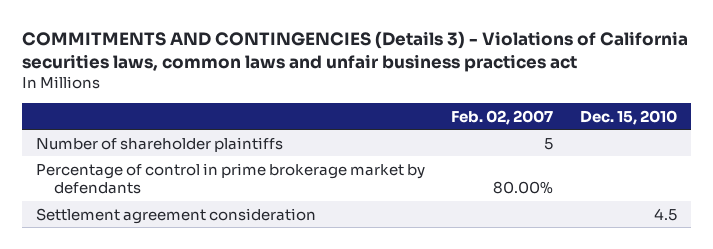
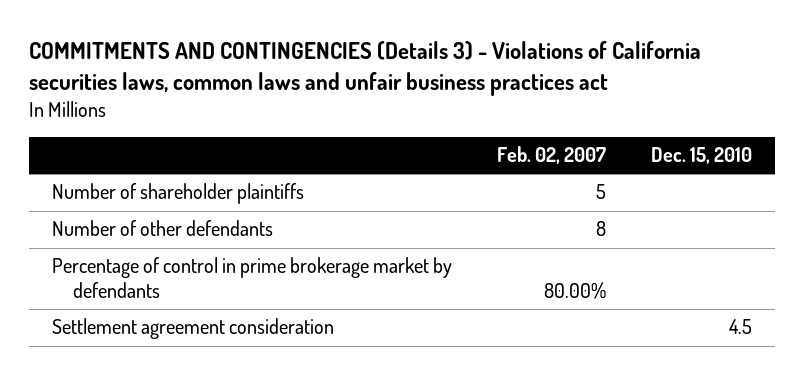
none -> [51,220,273,237] Number of other defendants

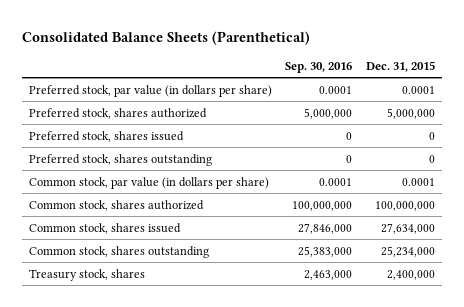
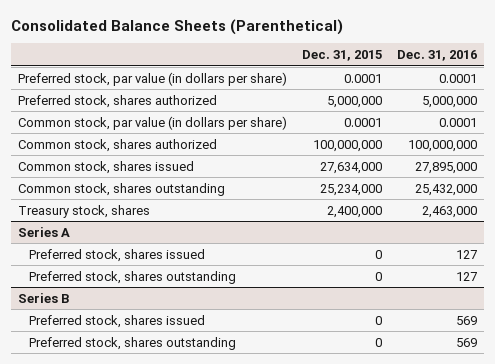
[285,61,353,73] Sep. 30, 2016 -> none
none -> [396,50,477,62] Dec. 31, 2016
[28,130,184,142] Preferred stock, shares issued -> none
[28,153,212,166] Preferred stock, shares outstanding -> none
none -> [18,226,71,237] Series A
none -> [29,248,206,262] Preferred stock, shares issued
none -> [29,270,237,284] Preferred stock, shares outstanding
none -> [18,292,71,303] Series B
none -> [29,314,206,328] Preferred stock, shares issued
none -> [29,336,237,350] Preferred stock, shares outstanding

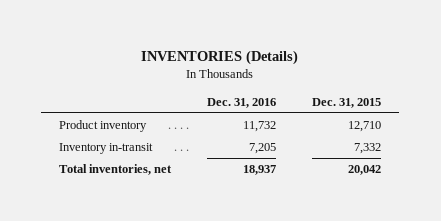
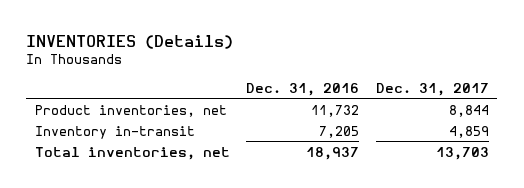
[312,97,382,108] Dec. 31, 2015 -> none
none -> [376,82,490,96] Dec. 31, 2017
[59,120,148,133] Product inventory -> [34,104,227,117] Product inventories, net

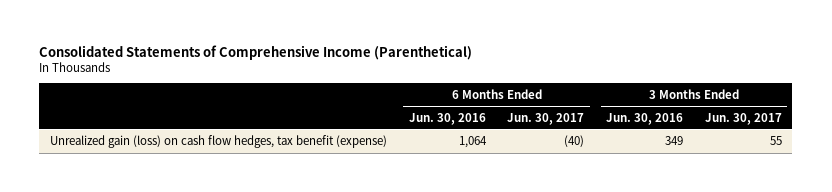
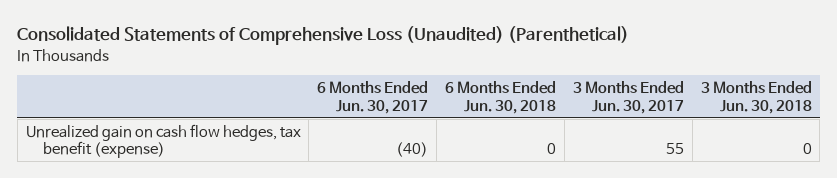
[39,44,473,60] Consolidated Statements of Comprehensive Income (Parenthetical) -> [17,26,630,46] Consolidated Statements of Comprehensive Loss (Unaudited) (Parenthetical)
[408,112,486,125] Jun. 30, 2016 -> none
[606,112,684,125] Jun. 30, 2016 -> none
none -> [445,81,557,114] 6 Months Ended Jun. 30, 2018
none -> [700,81,812,114] 3 Months Ended Jun. 30, 2018
[50,135,388,149] Unrealized gain (loss) on cash flow hedges, tax benefit (expense) -> [25,123,301,159] Unrealized gain on cash flow hedges, tax benefit (expense)

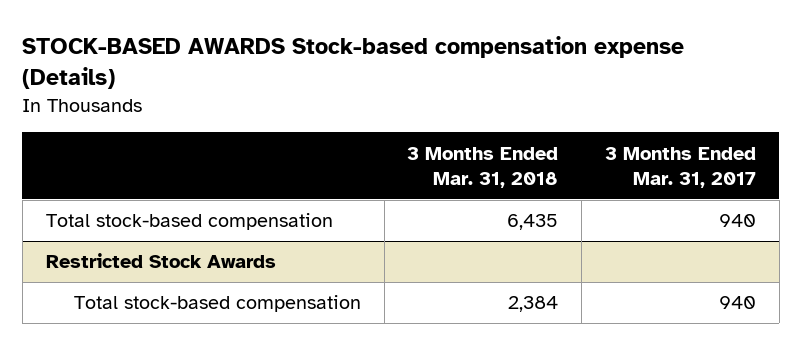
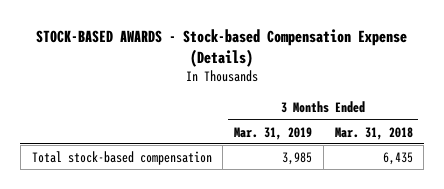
[22,35,685,89] STOCK-BASED AWARDS Stock-based compensation expense (Details) -> [36,28,408,67] STOCK-BASED AWARDS - Stock-based Compensation Expense (Details)
[604,146,756,189] 3 Months Ended Mar. 31, 2017 -> none
none -> [234,126,313,140] Mar. 31, 2019
[45,253,276,269] Restricted Stock Awards -> none
[74,295,362,313] Total stock-based compensation -> none

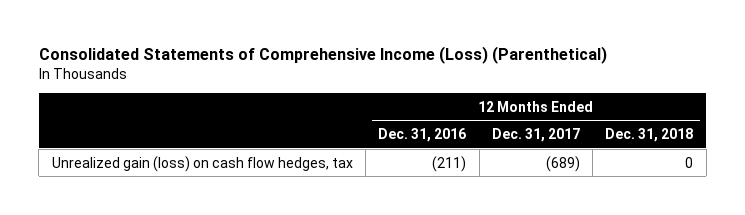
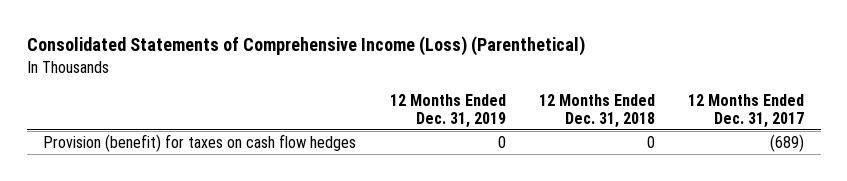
[378,128,467,143] Dec. 31, 2016 -> none
none -> [389,93,506,129] 12 Months Ended Dec. 31, 2019
[51,155,353,172] Unrealized gain (loss) on cash flow hedges, tax -> [43,134,357,153] Provision (benefit) for taxes on cash flow hedges

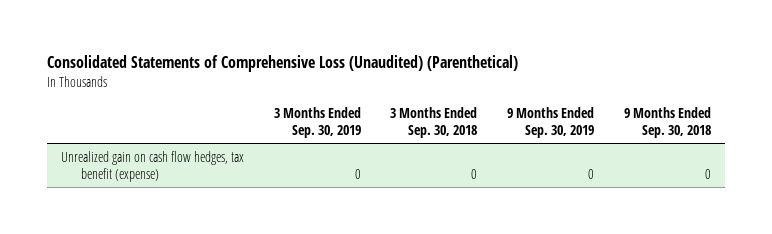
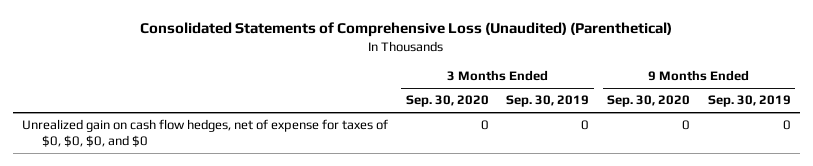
[390,107,478,139] 3 Months Ended Sep. 30, 2018 -> none
[623,107,711,139] 9 Months Ended Sep. 30, 2018 -> none
none -> [405,95,489,108] Sep. 30, 2020
none -> [607,95,691,108] Sep. 30, 2020
[61,150,245,182] Unrealized gain on cash flow hedges, tax benefit (expense) -> [22,119,389,147] Unrealized gain on cash flow hedges, net of expense for taxes of $0, $0, $0, and $0

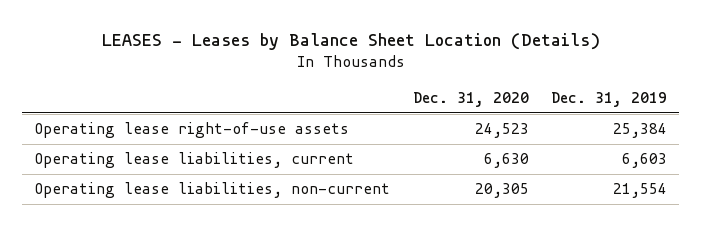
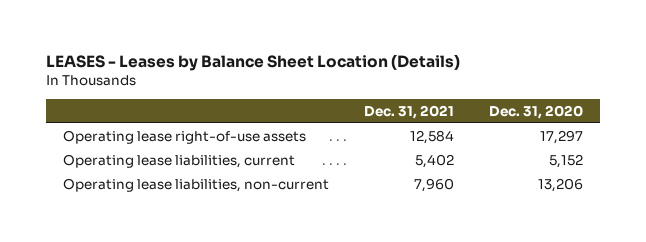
[551,91,668,107] Dec. 31, 2019 -> none
none -> [364,104,455,119] Dec. 31, 2021
[474,123,529,139] 24,523 -> [539,129,583,144] 17,297
[483,153,529,169] 6,630 -> [548,153,583,168] 5,152
[474,183,529,199] 20,305 -> [537,177,583,192] 13,206

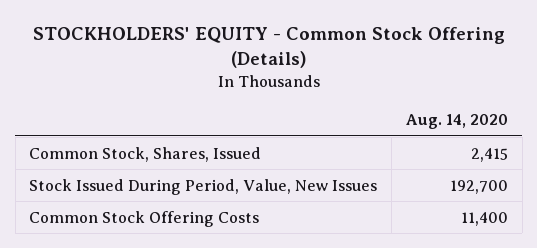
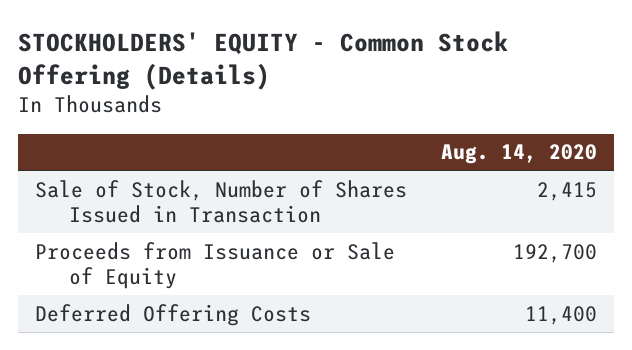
[29,146,262,162] Common Stock, Shares, Issued -> [34,179,407,224] Sale of Stock, Number of Shares Issued in Transaction
[29,178,378,195] Stock Issued During Period, Value, New Issues -> [34,241,395,290] Proceeds from Issuance or Sale of Equity
[29,210,260,227] Common Stock Offering Costs -> [34,303,311,326] Deferred Offering Costs

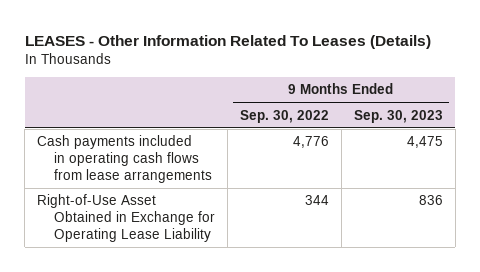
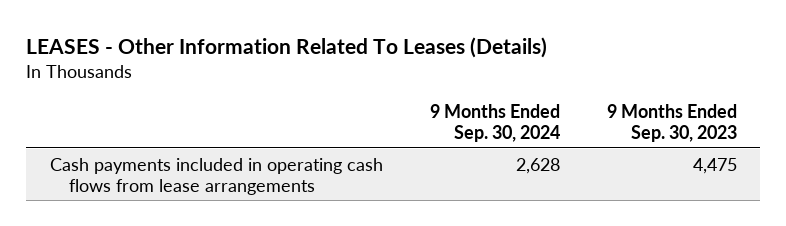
[239,109,329,123] Sep. 30, 2022 -> none
none -> [429,104,560,143] 9 Months Ended Sep. 30, 2024
[37,194,215,243] Right-of-Use Asset Obtained in Exchange for Operating Lease Liability -> none

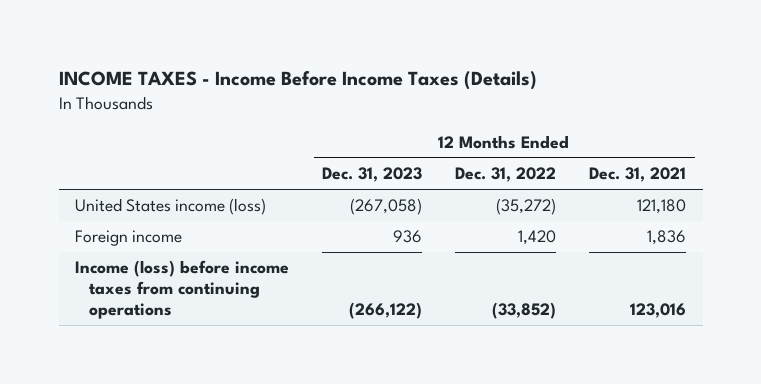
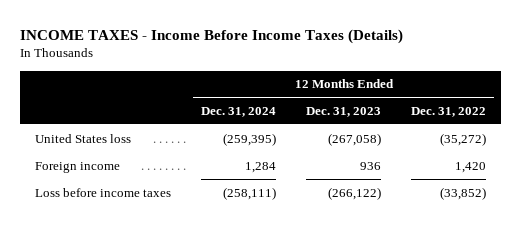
[589,167,687,183] Dec. 31, 2021 -> none
none -> [200,106,276,117] Dec. 31, 2024
[75,198,267,216] United States income (loss) -> [34,133,131,143] United States loss
[75,260,290,319] Income (loss) before income taxes from continuing operations -> [34,187,171,197] Loss before income taxes

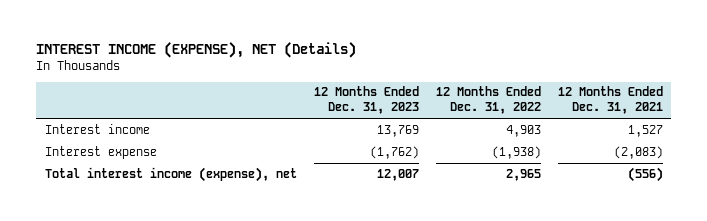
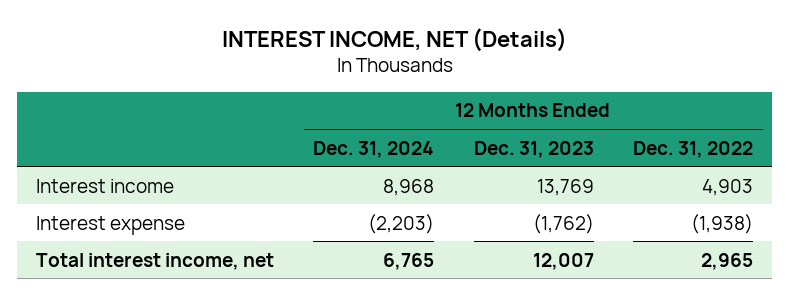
[36,42,357,59] INTEREST INCOME (EXPENSE), NET (Details) -> [221,27,567,52] INTEREST INCOME, NET (Details)
[557,86,663,115] 12 Months Ended Dec. 31, 2021 -> none
none -> [313,140,435,158] Dec. 31, 2024
[44,166,297,182] Total interest income (expense), net -> [36,252,275,270] Total interest income, net

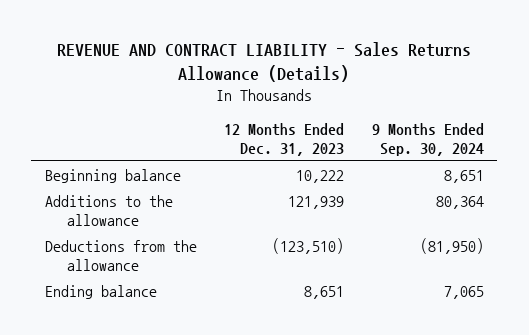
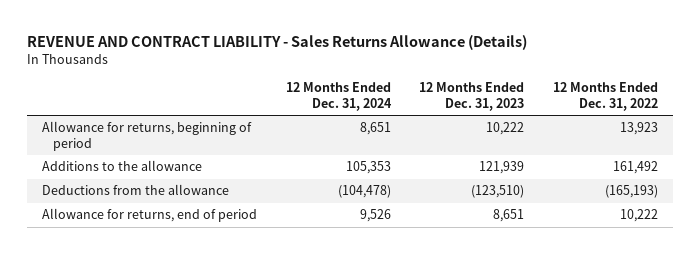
[371,122,484,156] 9 Months Ended Sep. 30, 2024 -> none
none -> [285,82,392,111] 12 Months Ended Dec. 31, 2024
none -> [553,82,659,111] 12 Months Ended Dec. 31, 2022
[45,169,182,184] Beginning balance -> [41,121,252,151] Allowance for returns, beginning of period
[45,285,158,300] Ending balance -> [41,208,257,223] Allowance for returns, end of period

